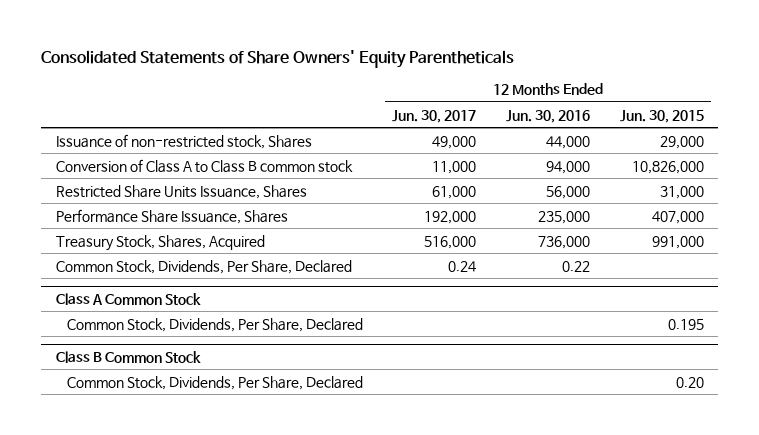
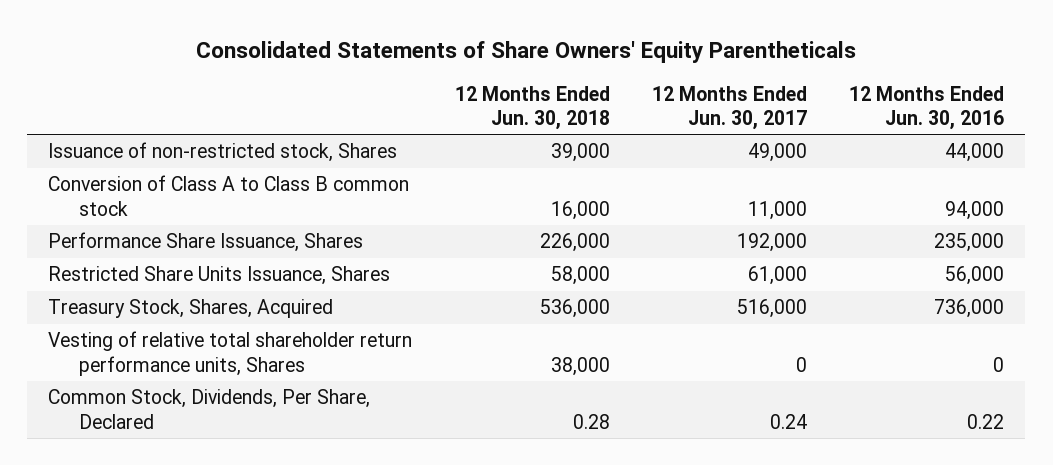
[619,109,704,123] Jun. 30, 2015 -> none
none -> [454,85,610,130] 12 Months Ended Jun. 30, 2018
[55,184,307,199] Restricted Share Units Issuance, Shares -> [48,266,391,286] Restricted Share Units Issuance, Shares
none -> [48,331,413,376] Vesting of relative total shareholder return performance units, Shares
[55,292,201,305] Class A Common Stock -> none
[66,317,363,332] Common Stock, Dividends, Per Share, Declared -> none
[55,350,201,363] Class B Common Stock -> none
[66,375,363,390] Common Stock, Dividends, Per Share, Declared -> none

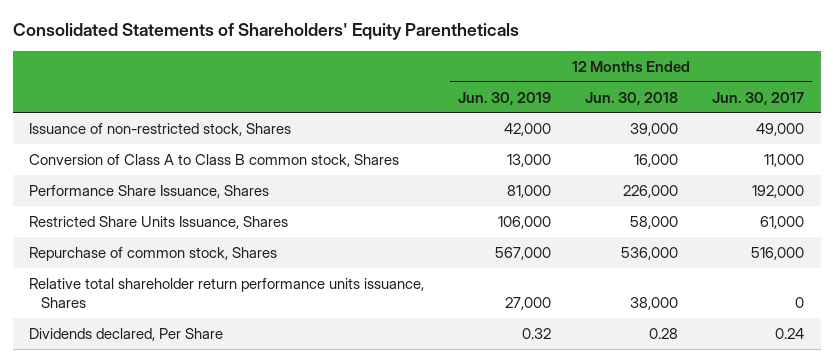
[196,40,857,63] Consolidated Statements of Share Owners' Equity Parentheticals -> [12,23,519,41] Consolidated Statements of Shareholders' Equity Parentheticals
[849,85,1005,130] 12 Months Ended Jun. 30, 2016 -> none
none -> [458,91,552,105] Jun. 30, 2019
[48,175,410,216] Conversion of Class A to Class B common stock -> [29,153,400,167] Conversion of Class A to Class B common stock, Shares
[48,299,334,319] Treasury Stock, Shares, Acquired -> [29,246,278,261] Repurchase of common stock, Shares
[48,331,413,376] Vesting of relative total shareholder return performance units, Shares -> [29,277,425,308] Relative total shareholder return performance units issuance, Shares
[48,389,371,429] Common Stock, Dividends, Per Share, Declared -> [29,327,224,341] Dividends declared, Per Share

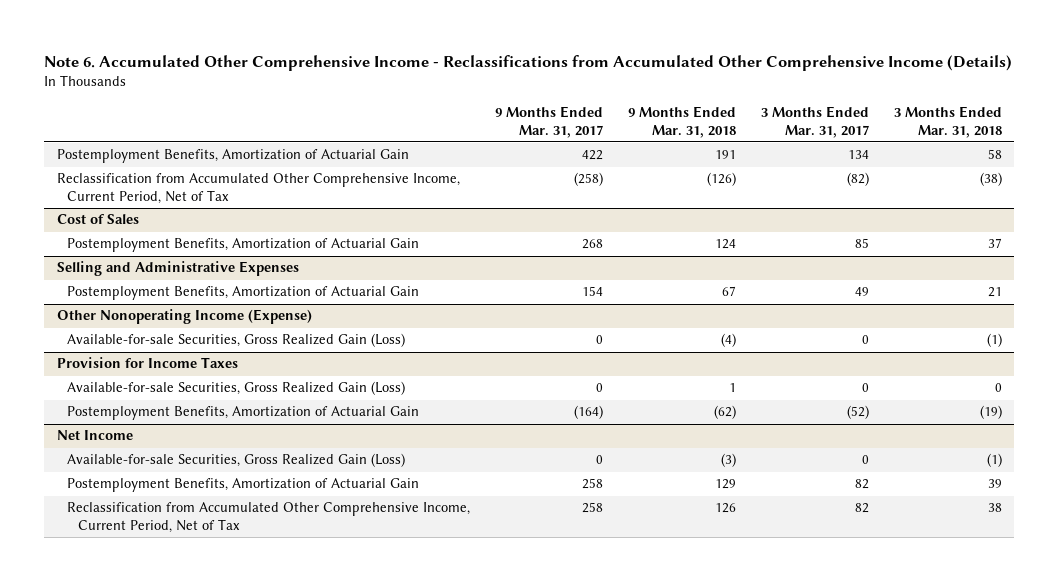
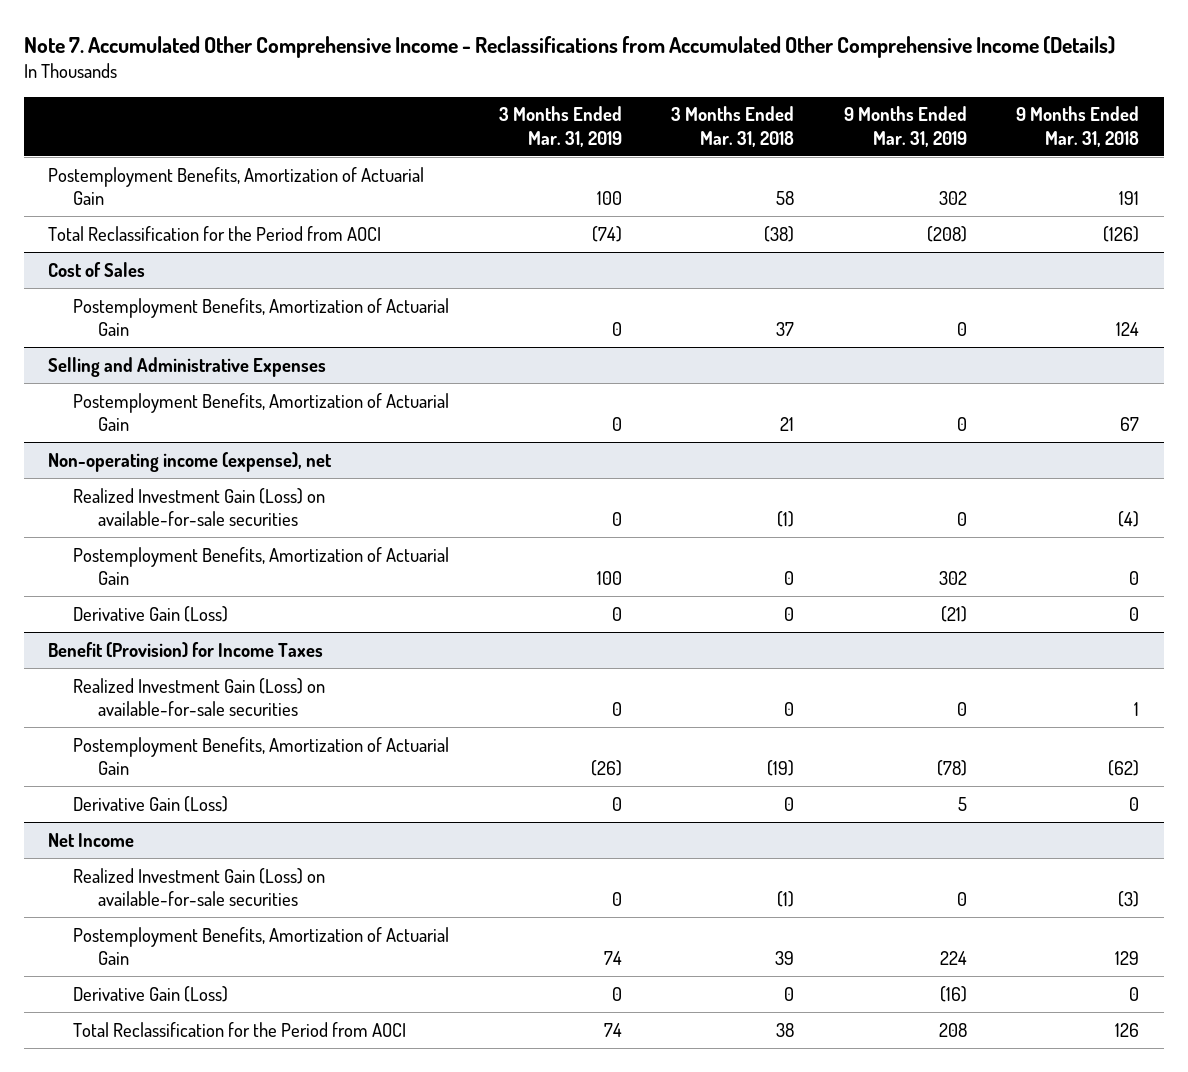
[44,54,1013,71] Note 6. Accumulated Other Comprehensive Income - Reclassifications from Accumulated Other Comprehensive Income (Details) -> [23,35,1115,58] Note 7. Accumulated Other Comprehensive Income - Reclassifications from Accumulated Other Comprehensive Income (Details)
[495,106,604,138] 9 Months Ended Mar. 31, 2017 -> none
[760,106,869,138] 3 Months Ended Mar. 31, 2017 -> none
none -> [498,106,622,147] 3 Months Ended Mar. 31, 2019
none -> [843,106,967,147] 9 Months Ended Mar. 31, 2019
[56,173,460,204] Reclassification from Accumulated Other Comprehensive Income, Current Period, Net of Tax -> [48,225,382,241] Total Reclassification for the Period from AOCI
[56,309,312,325] Other Nonoperating Income (Expense) -> none
none -> [48,451,333,472] Non-operating income (expense), net
[67,333,406,348] Available-for-sale Securities, Gross Realized Gain (Loss) -> [73,487,326,526] Realized Investment Gain (Loss) on available-for-sale securities
none -> [73,546,450,585] Postemployment Benefits, Amortization of Actuarial Gain
none -> [73,605,229,622] Derivative Gain (Loss)
[56,357,238,369] Provision for Income Taxes -> [48,641,324,658] Benefit (Provision) for Income Taxes
[67,381,406,396] Available-for-sale Securities, Gross Realized Gain (Loss) -> [73,677,326,716] Realized Investment Gain (Loss) on available-for-sale securities
none -> [73,795,229,812] Derivative Gain (Loss)
[67,453,406,468] Available-for-sale Securities, Gross Realized Gain (Loss) -> [73,867,326,906] Realized Investment Gain (Loss) on available-for-sale securities
none -> [73,985,229,1002] Derivative Gain (Loss)
[67,502,471,533] Reclassification from Accumulated Other Comprehensive Income, Current Period, Net of Tax -> [73,1021,407,1037] Total Reclassification for the Period from AOCI

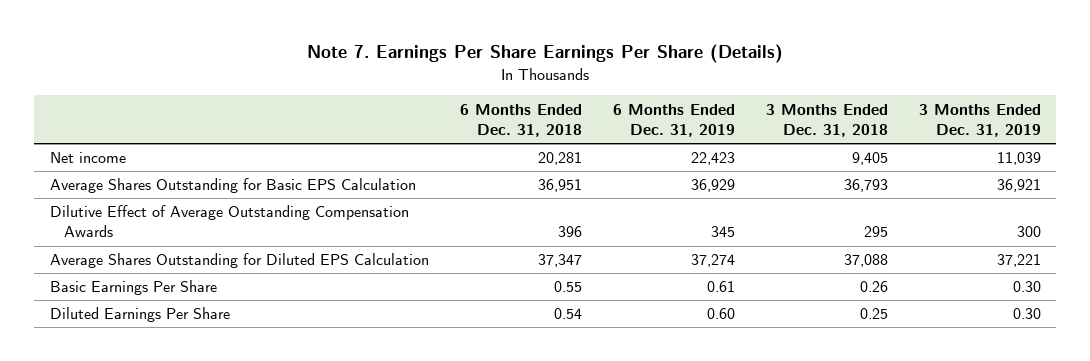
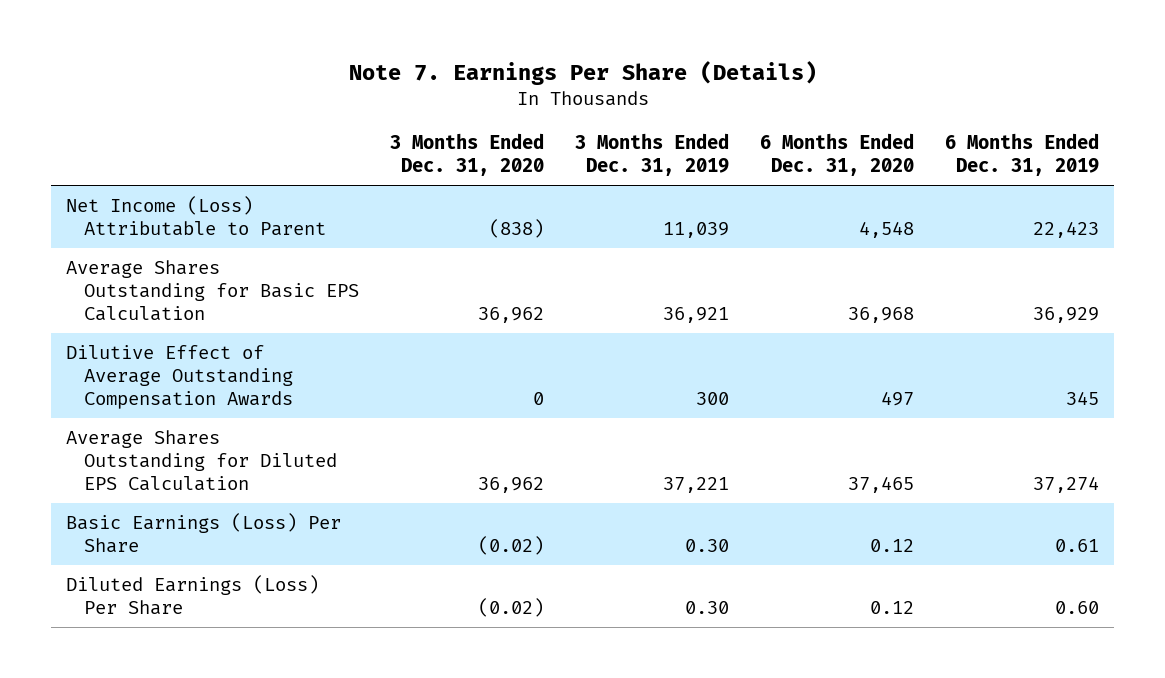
[307,44,784,64] Note 7. Earnings Per Share Earnings Per Share (Details) -> [348,60,817,85] Note 7. Earnings Per Share (Details)
[459,103,582,137] 6 Months Ended Dec. 31, 2018 -> none
[765,103,888,137] 3 Months Ended Dec. 31, 2018 -> none
none -> [390,133,545,177] 3 Months Ended Dec. 31, 2020
none -> [760,133,915,177] 6 Months Ended Dec. 31, 2020
[49,152,126,164] Net income -> [66,195,327,236] Net Income (Loss) Attributable to Parent
[49,280,217,296] Basic Earnings Per Share -> [66,512,342,553] Basic Earnings (Loss) Per Share
[49,307,230,323] Diluted Earnings Per Share -> [66,574,320,615] Diluted Earnings (Loss) Per Share

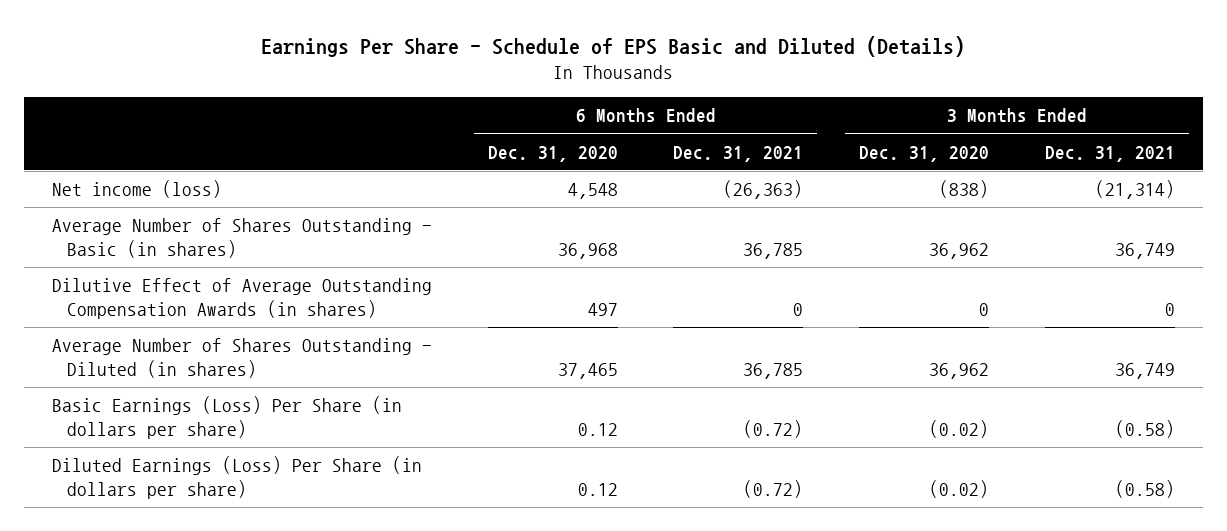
[348,60,817,85] Note 7. Earnings Per Share (Details) -> [261,36,966,58] Earnings Per Share - Schedule of EPS Basic and Diluted (Details)
[575,133,730,177] 3 Months Ended Dec. 31, 2019 -> none
[944,133,1099,177] 6 Months Ended Dec. 31, 2019 -> none
none -> [673,145,804,162] Dec. 31, 2021
none -> [1044,145,1175,162] Dec. 31, 2021
[66,195,327,236] Net Income (Loss) Attributable to Parent -> [52,180,223,199] Net income (loss)
[66,259,360,322] Average Shares Outstanding for Basic EPS Calculation -> [52,218,433,258] Average Number of Shares Outstanding - Basic (in shares)
[66,344,294,410] Dilutive Effect of Average Outstanding Compensation Awards -> [52,278,433,319] Dilutive Effect of Average Outstanding Compensation Awards (in shares)
[66,429,338,492] Average Shares Outstanding for Diluted EPS Calculation -> [52,338,433,378] Average Number of Shares Outstanding - Diluted (in shares)
[66,512,342,553] Basic Earnings (Loss) Per Share -> [52,396,403,439] Basic Earnings (Loss) Per Share (in dollars per share)
[66,574,320,615] Diluted Earnings (Loss) Per Share -> [52,456,423,499] Diluted Earnings (Loss) Per Share (in dollars per share)

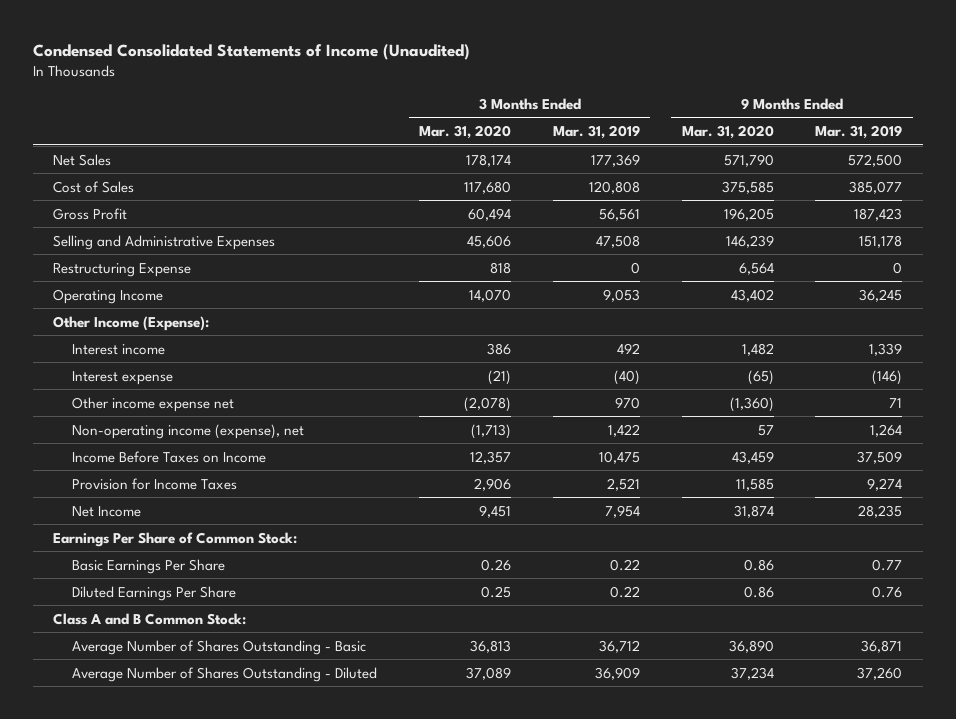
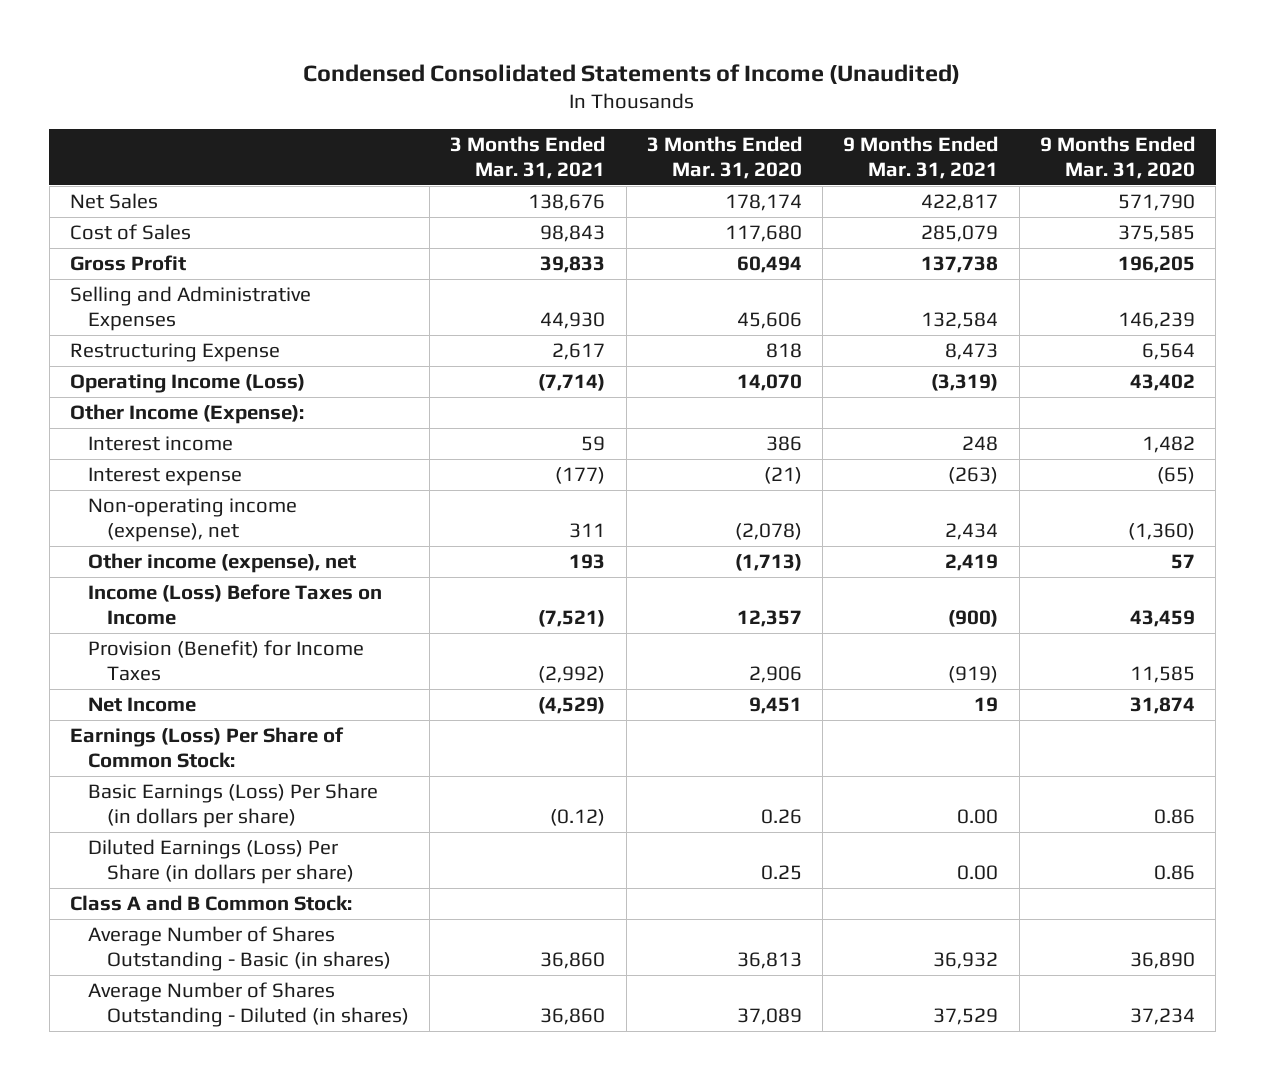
[552,125,640,140] Mar. 31, 2019 -> none
[815,125,903,140] Mar. 31, 2019 -> none
none -> [450,136,606,179] 3 Months Ended Mar. 31, 2021
none -> [843,136,999,179] 9 Months Ended Mar. 31, 2021
[53,288,164,304] Operating Income -> [69,374,305,394] Operating Income (Loss)
[72,396,235,412] Other income expense net -> [88,498,298,543] Non-operating income (expense), net
[72,423,305,439] Non-operating income (expense), net -> [88,553,357,574] Other income (expense), net
[72,450,267,463] Income Before Taxes on Income -> [88,584,383,626] Income (Loss) Before Taxes on Income
[72,477,238,490] Provision for Income Taxes -> [88,640,365,682] Provision (Benefit) for Income Taxes
[53,531,298,547] Earnings Per Share of Common Stock: -> [69,727,344,769] Earnings (Loss) Per Share of Common Stock:
[72,558,226,574] Basic Earnings Per Share -> [88,783,379,829] Basic Earnings (Loss) Per Share (in dollars per share)
[72,585,237,601] Diluted Earnings Per Share -> [88,839,354,885] Diluted Earnings (Loss) Per Share (in dollars per share)
[72,639,367,655] Average Number of Shares Outstanding - Basic -> [88,926,391,972] Average Number of Shares Outstanding - Basic (in shares)
[72,666,378,682] Average Number of Shares Outstanding - Diluted -> [88,982,409,1028] Average Number of Shares Outstanding - Diluted (in shares)

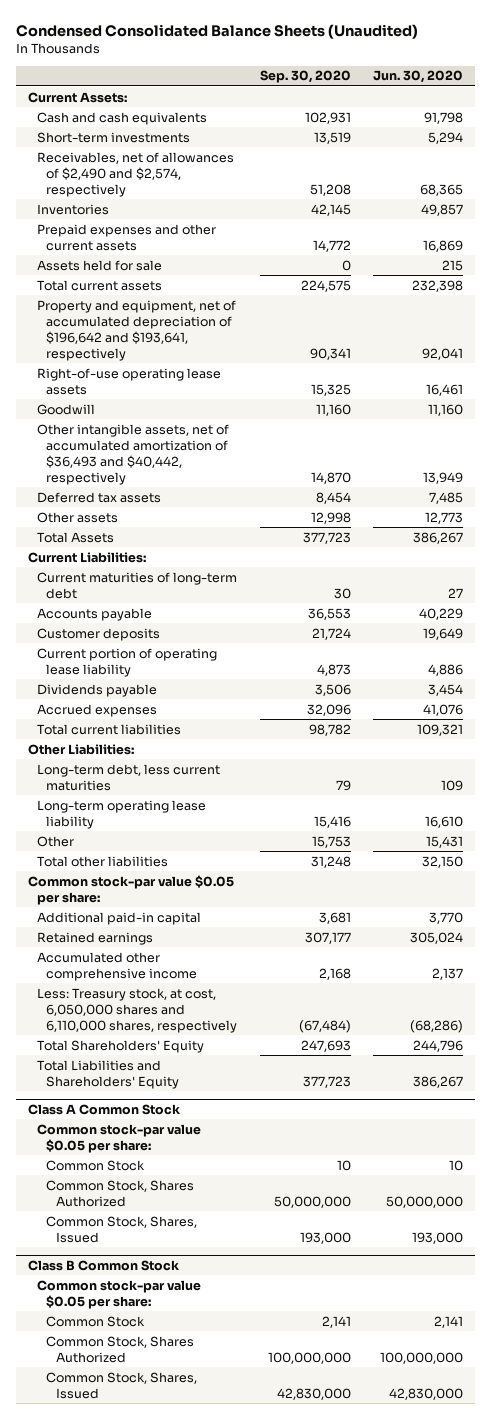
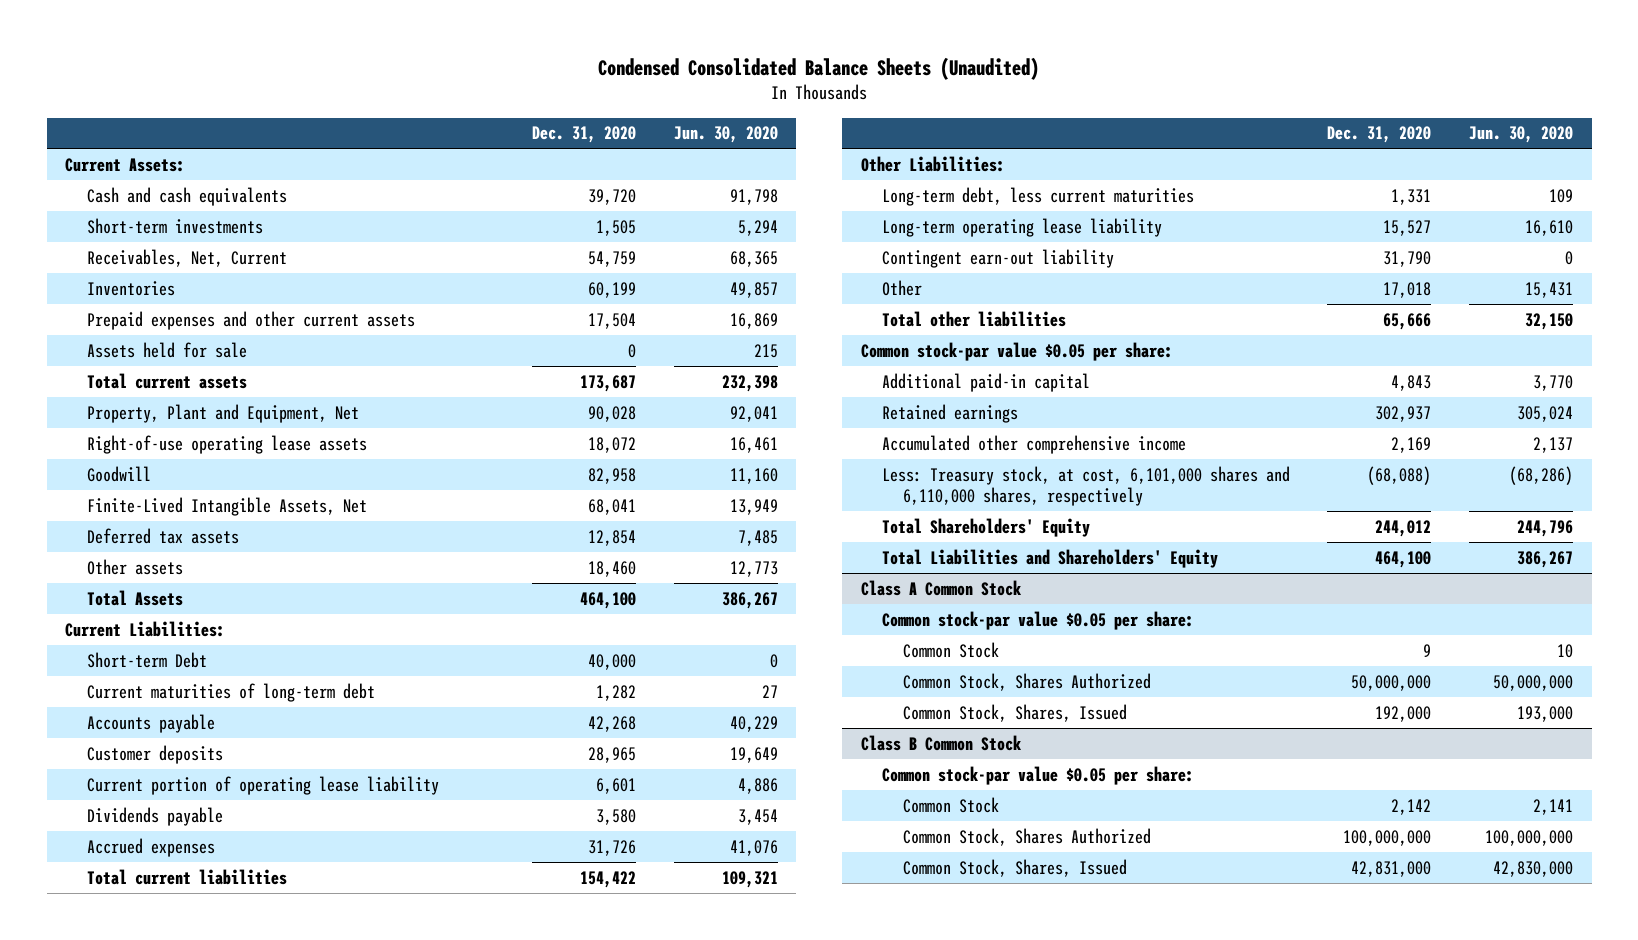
[259,70,351,84] Sep. 30, 2020 -> none
none -> [532,126,637,144] Dec. 31, 2020
[36,151,234,197] Receivables, net of allowances of $2,490 and $2,574, respectively -> [86,248,287,267] Receivables, Net, Current
[36,299,236,361] Property and equipment, net of accumulated depreciation of $196,642 and $193,641, respectively -> [86,403,359,423] Property, Plant and Equipment, Net
[36,423,229,485] Other intangible assets, net of accumulated amortization of $36,493 and $40,442, respectively -> [86,496,367,516] Finite-Lived Intangible Assets, Net
none -> [86,651,207,668] Short-term Debt
none -> [881,248,1114,268] Contingent earn-out liability
[36,987,238,1033] Less: Treasury stock, at cost, 6,050,000 shares and 6,110,000 shares, respectively -> [881,465,1290,506] Less: Treasury stock, at cost, 6,101,000 shares and 6,110,000 shares, respectively

